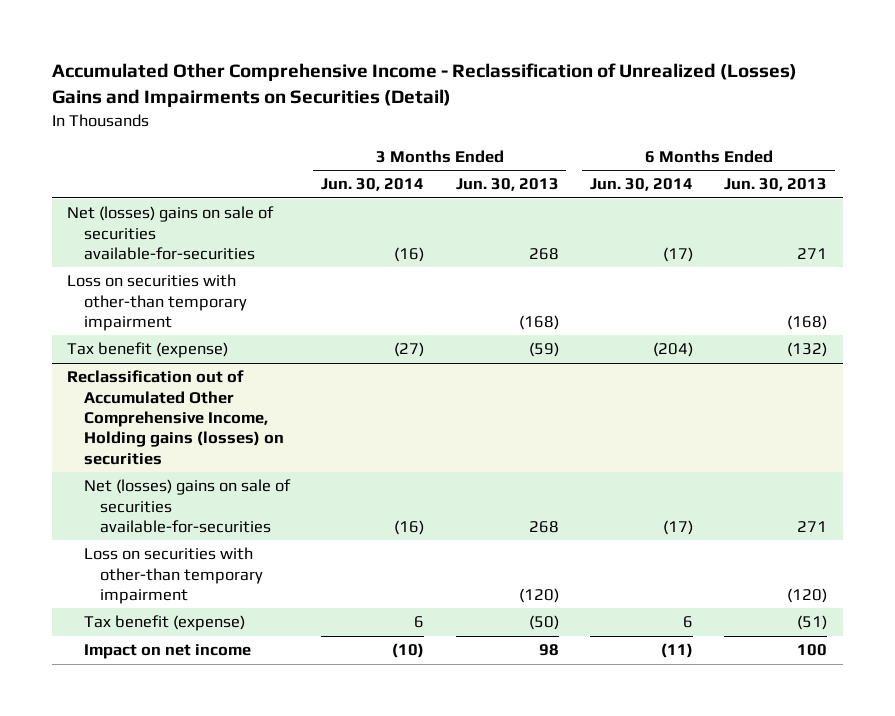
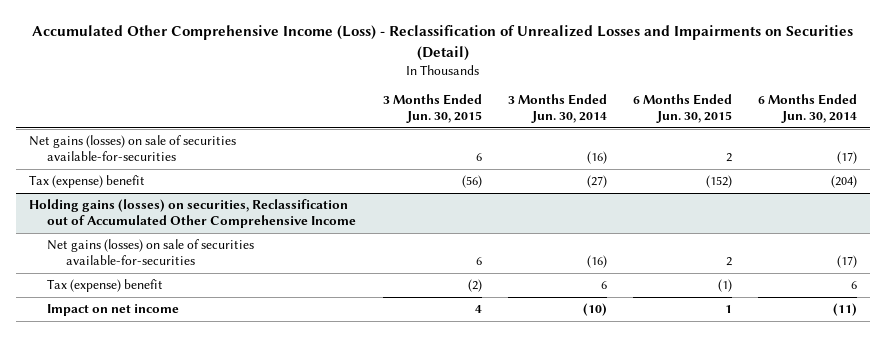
[51,63,797,108] Accumulated Other Comprehensive Income - Reclassification of Unrealized (Losses) Gains and Impairments on Securities (Detail) -> [32,25,854,61] Accumulated Other Comprehensive Income (Loss) - Reclassification of Unrealized Losses and Impairments on Securities (Detail)
[455,178,559,192] Jun. 30, 2013 -> none
[724,178,828,192] Jun. 30, 2013 -> none
none -> [382,94,482,123] 3 Months Ended Jun. 30, 2015
none -> [633,94,733,123] 6 Months Ended Jun. 30, 2015
[67,274,247,331] Loss on securities with other-than temporary impairment -> none
[83,547,264,604] Loss on securities with other-than temporary impairment -> none
[67,206,275,260] Net (losses) gains on sale of securities available-for-securities -> [28,135,236,161] Net gains (losses) on sale of securities available-for-securities
[67,342,229,359] Tax benefit (expense) -> [28,175,145,189] Tax (expense) benefit
[67,370,284,465] Reclassification out of Accumulated Other Comprehensive Income, Holding gains (losses) on securities -> [28,199,357,228] Holding gains (losses) on securities, Reclassification out of Accumulated Other Comprehensive Income
[83,479,291,533] Net (losses) gains on sale of securities available-for-securities -> [47,239,255,265] Net gains (losses) on sale of securities available-for-securities
[83,615,245,632] Tax benefit (expense) -> [47,279,164,293] Tax (expense) benefit

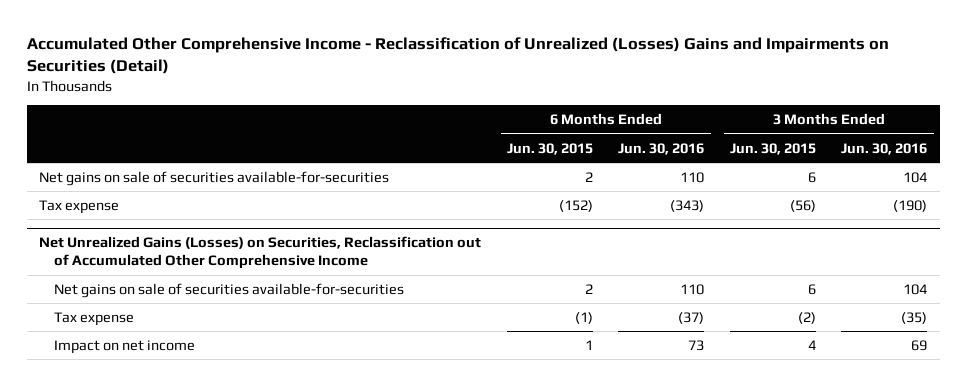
[32,25,854,61] Accumulated Other Comprehensive Income (Loss) - Reclassification of Unrealized Losses and Impairments on Securities (Detail) -> [26,37,889,75] Accumulated Other Comprehensive Income - Reclassification of Unrealized (Losses) Gains and Impairments on Securities (Detail)
[507,94,607,123] 3 Months Ended Jun. 30, 2014 -> none
[758,94,858,123] 6 Months Ended Jun. 30, 2014 -> none
none -> [618,142,705,155] Jun. 30, 2016
none -> [841,142,928,155] Jun. 30, 2016
[28,135,236,161] Net gains (losses) on sale of securities available-for-securities -> [39,170,390,186] Net gains on sale of securities available-for-securities
[28,175,145,189] Tax (expense) benefit -> [39,199,120,214] Tax expense
[28,199,357,228] Holding gains (losses) on securities, Reclassification out of Accumulated Other Comprehensive Income -> [39,236,482,270] Net Unrealized Gains (Losses) on Securities, Reclassification out of Accumulated Other Comprehensive Income
[47,239,255,265] Net gains (losses) on sale of securities available-for-securities -> [54,282,405,298] Net gains on sale of securities available-for-securities
[47,279,164,293] Tax (expense) benefit -> [54,311,135,326] Tax expense

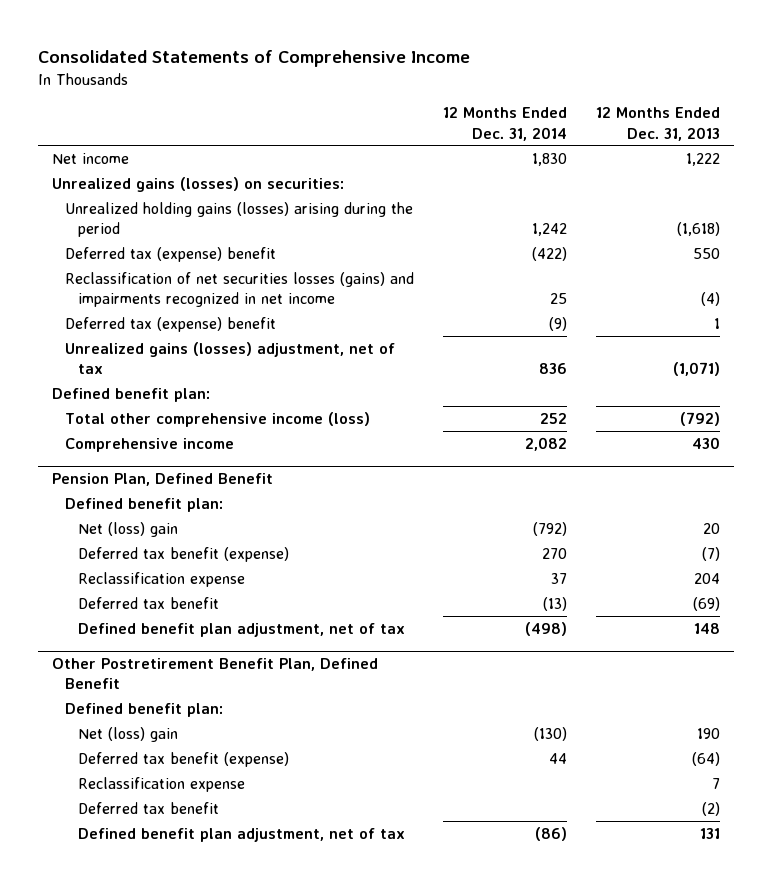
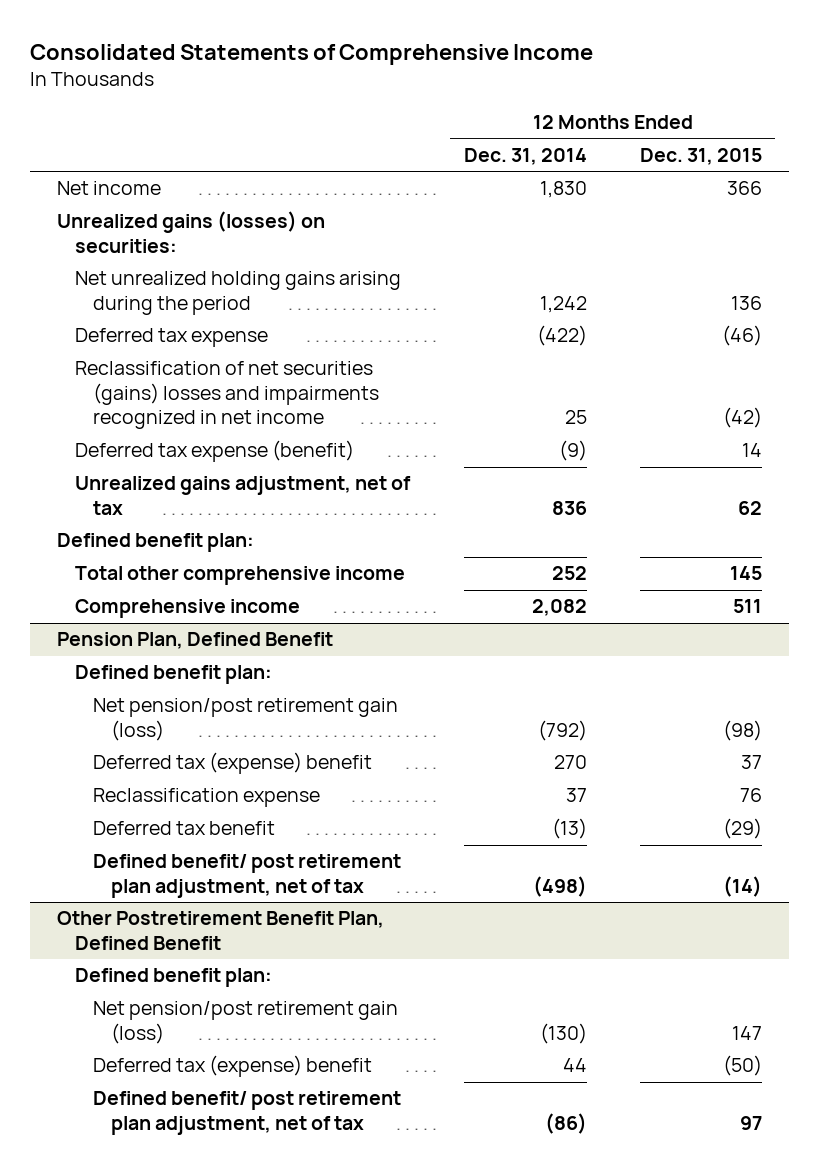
[595,107,720,141] 12 Months Ended Dec. 31, 2013 -> none
none -> [640,147,763,165] Dec. 31, 2015
[65,201,414,237] Unrealized holding gains (losses) arising during the period -> [75,271,402,315] Net unrealized holding gains arising during the period
[65,246,277,262] Deferred tax (expense) benefit -> [75,328,269,348] Deferred tax expense
[65,271,415,307] Reclassification of net securities losses (gains) and impairments recognized in net income -> [75,361,380,430] Reclassification of net securities (gains) losses and impairments recognized in net income
[65,316,277,332] Deferred tax (expense) benefit -> [75,440,355,463] Deferred tax expense (benefit)
[65,341,396,374] Unrealized gains (losses) adjustment, net of tax -> [75,476,412,515] Unrealized gains adjustment, net of tax
[65,411,371,427] Total other comprehensive income (loss) -> [75,566,406,586] Total other comprehensive income
[77,521,178,537] Net (loss) gain -> [93,698,399,741] Net pension/post retirement gain (loss)
[77,546,289,562] Deferred tax benefit (expense) -> [93,752,373,775] Deferred tax (expense) benefit
[77,622,405,637] Defined benefit plan adjustment, net of tax -> [93,854,402,898] Defined benefit/ post retirement plan adjustment, net of tax
[77,776,245,792] Reclassification expense -> none
[77,801,219,814] Deferred tax benefit -> none
[77,726,178,742] Net (loss) gain -> [93,1001,399,1044] Net pension/post retirement gain (loss)
[77,751,289,767] Deferred tax benefit (expense) -> [93,1055,373,1078] Deferred tax (expense) benefit
[77,827,405,842] Defined benefit plan adjustment, net of tax -> [93,1091,402,1135] Defined benefit/ post retirement plan adjustment, net of tax

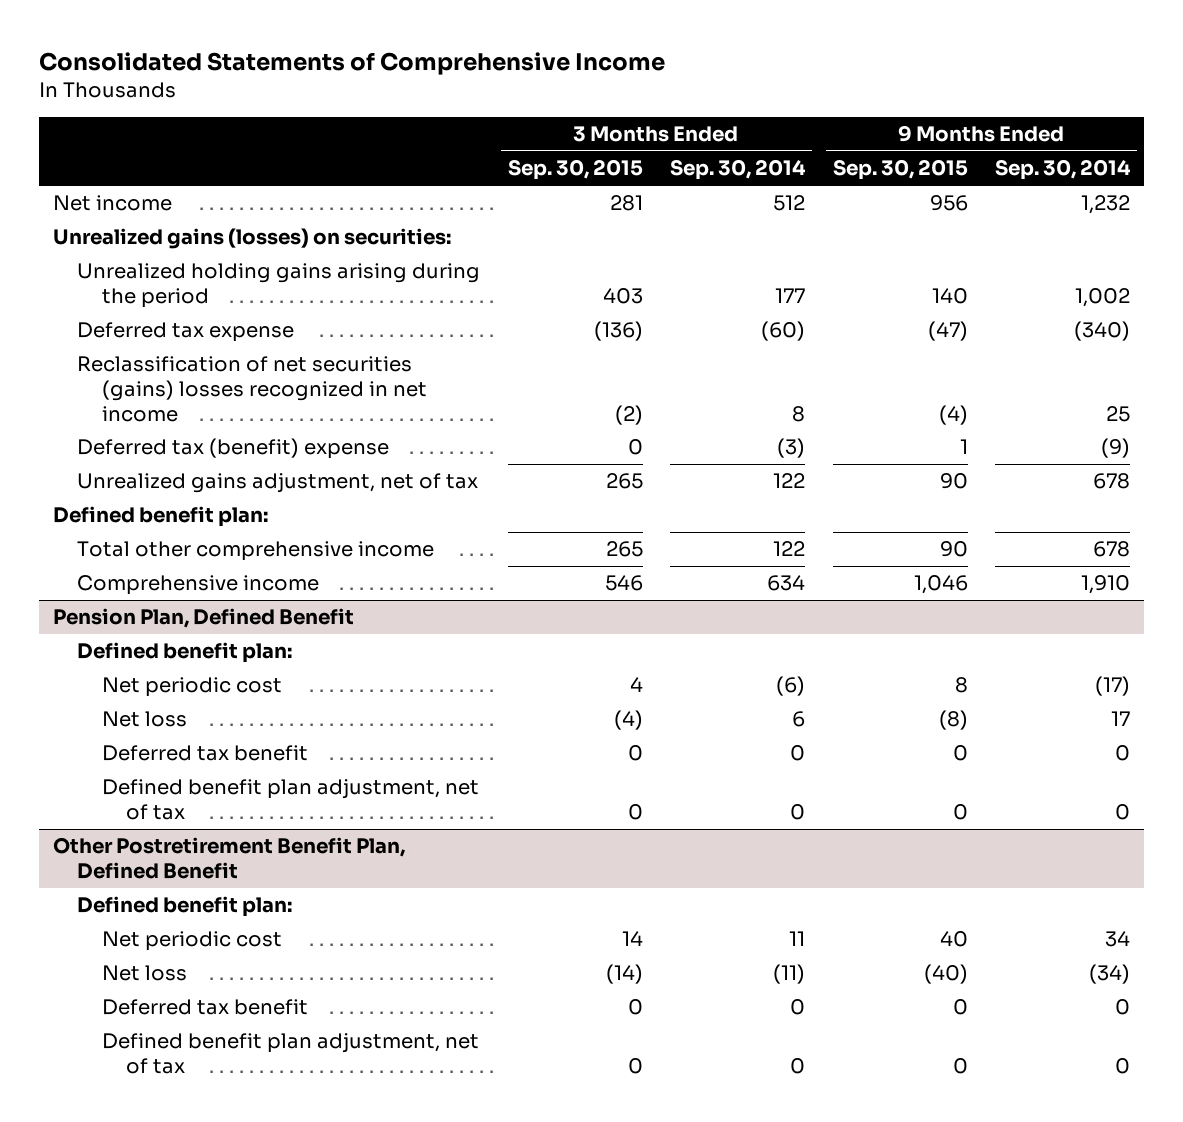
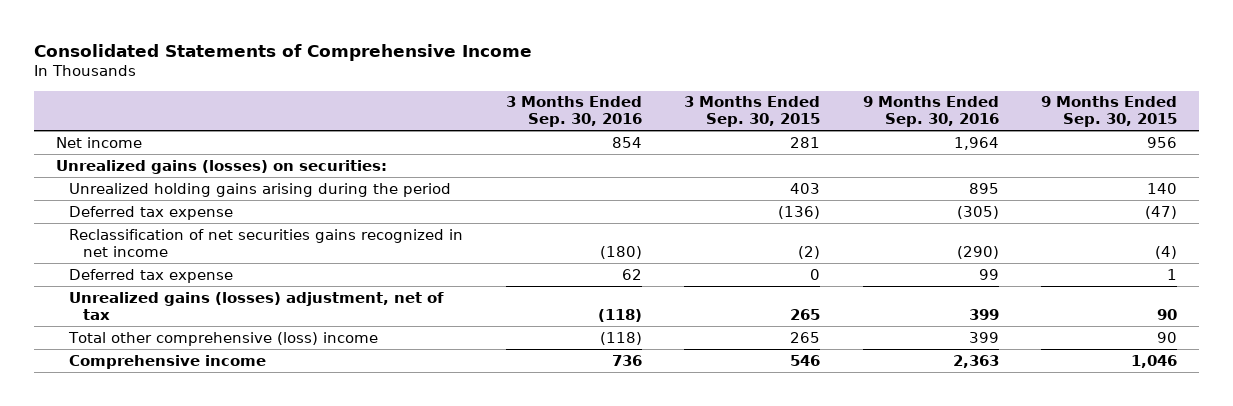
[670,159,807,181] Sep. 30, 2014 -> none
[995,159,1132,181] Sep. 30, 2014 -> none
none -> [505,96,642,128] 3 Months Ended Sep. 30, 2016
none -> [862,96,999,128] 9 Months Ended Sep. 30, 2016
[52,506,268,528] Defined benefit plan: -> none
[77,356,427,422] Reclassification of net securities (gains) losses recognized in net income -> [69,228,464,257] Reclassification of net securities gains recognized in net income
[77,438,390,460] Deferred tax (benefit) expense -> [69,268,234,283] Deferred tax expense
[77,473,479,494] Unrealized gains adjustment, net of tax -> [69,291,445,320] Unrealized gains (losses) adjustment, net of tax
[77,541,435,562] Total other comprehensive income -> [68,331,379,346] Total other comprehensive (loss) income
[52,608,354,629] Pension Plan, Defined Benefit -> none
[77,642,293,664] Defined benefit plan: -> none
[101,677,282,698] Net periodic cost -> none
[101,711,187,728] Net loss -> none
[101,745,308,762] Deferred tax benefit -> none
[101,779,479,820] Defined benefit plan adjustment, net of tax -> none
[52,837,405,879] Other Postretirement Benefit Plan, Defined Benefit -> none
[77,896,293,918] Defined benefit plan: -> none
[101,931,282,952] Net periodic cost -> none
[101,965,187,982] Net loss -> none
[101,999,308,1016] Deferred tax benefit -> none
[101,1033,479,1074] Defined benefit plan adjustment, net of tax -> none

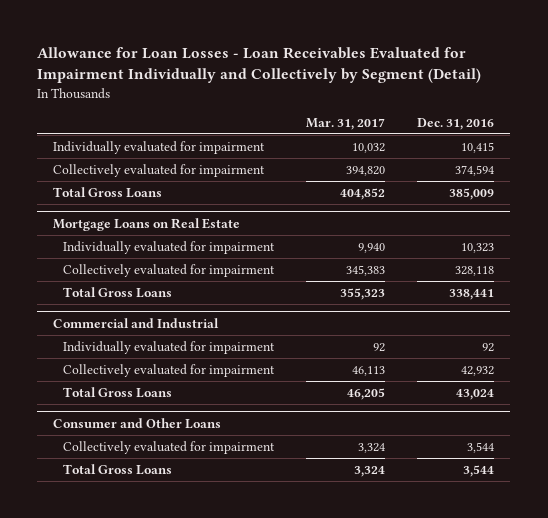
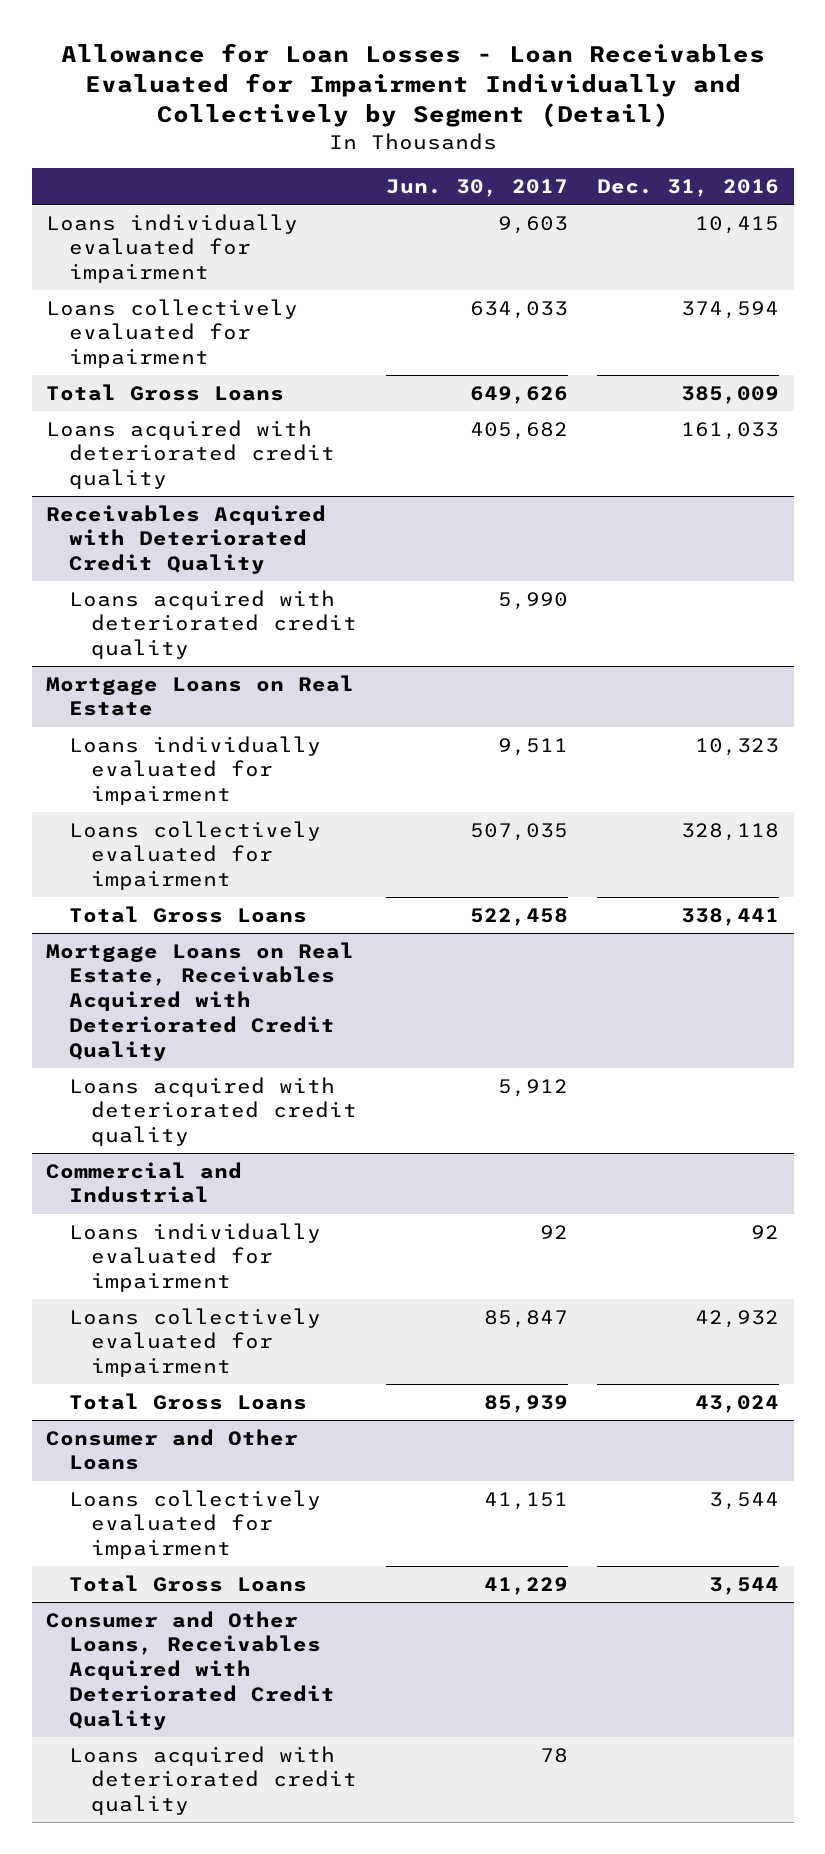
[306,117,386,130] Mar. 31, 2017 -> none
none -> [386,179,569,198] Jun. 30, 2017
[53,140,266,154] Individually evaluated for impairment -> [46,213,299,284] Loans individually evaluated for impairment
[53,163,266,177] Collectively evaluated for impairment -> [46,298,299,369] Loans collectively evaluated for impairment
none -> [46,419,335,490] Loans acquired with deteriorated credit quality
none -> [46,504,327,575] Receivables Acquired with Deteriorated Credit Quality
none -> [68,589,357,660] Loans acquired with deteriorated credit quality
[63,240,276,254] Individually evaluated for impairment -> [68,735,321,806] Loans individually evaluated for impairment
[63,263,276,277] Collectively evaluated for impairment -> [68,820,321,891] Loans collectively evaluated for impairment
none -> [46,941,355,1061] Mortgage Loans on Real Estate, Receivables Acquired with Deteriorated Credit Quality
none -> [68,1076,357,1147] Loans acquired with deteriorated credit quality
[63,340,276,354] Individually evaluated for impairment -> [68,1222,321,1293] Loans individually evaluated for impairment
[63,363,276,377] Collectively evaluated for impairment -> [68,1307,321,1378] Loans collectively evaluated for impairment
[63,440,276,454] Collectively evaluated for impairment -> [68,1489,321,1560] Loans collectively evaluated for impairment
none -> [46,1610,335,1730] Consumer and Other Loans, Receivables Acquired with Deteriorated Credit Quality
none -> [68,1745,357,1816] Loans acquired with deteriorated credit quality

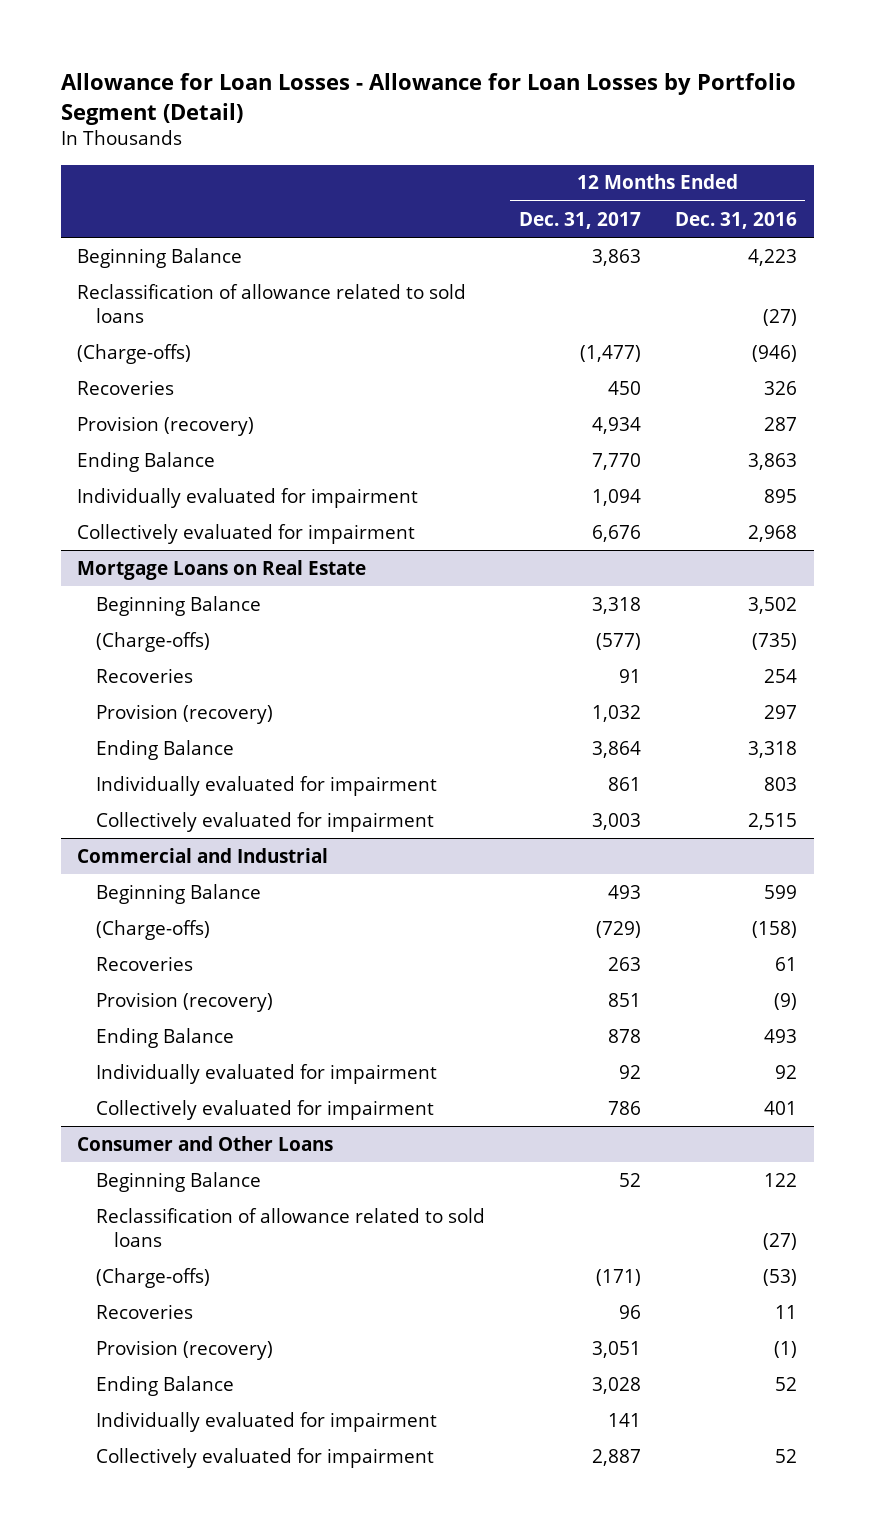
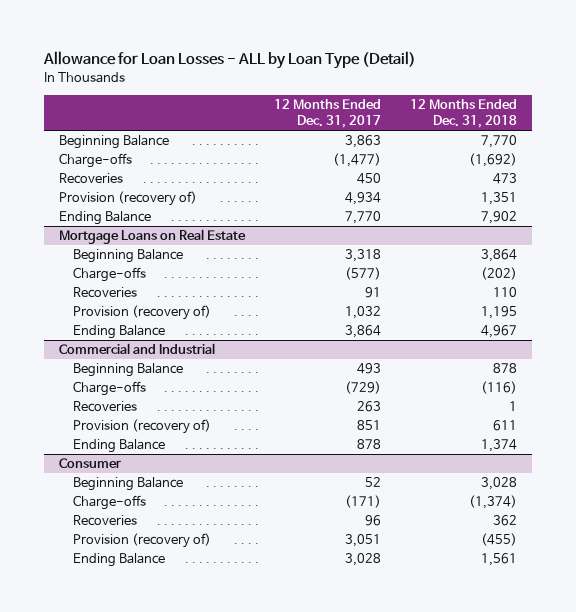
[60,73,796,125] Allowance for Loan Losses - Allowance for Loan Losses by Portfolio Segment (Detail) -> [42,51,416,70] Allowance for Loan Losses - ALL by Loan Type (Detail)
[674,211,797,229] Dec. 31, 2016 -> none
none -> [410,99,518,129] 12 Months Ended Dec. 31, 2018
[77,283,467,324] Reclassification of allowance related to sold loans -> none
[77,343,192,364] (Charge-offs) -> [58,153,132,169] Charge-offs
[77,415,255,436] Provision (recovery) -> [58,191,197,207] Provision (recovery of)
[77,487,419,508] Individually evaluated for impairment -> none
[77,523,416,544] Collectively evaluated for impairment -> none
[95,631,210,652] (Charge-offs) -> [72,267,146,283] Charge-offs
[95,703,273,724] Provision (recovery) -> [72,305,211,321] Provision (recovery of)
[95,775,437,796] Individually evaluated for impairment -> none
[95,811,434,832] Collectively evaluated for impairment -> none
[95,919,210,940] (Charge-offs) -> [72,381,146,397] Charge-offs
[95,991,273,1012] Provision (recovery) -> [72,419,211,435] Provision (recovery of)
[95,1063,437,1084] Individually evaluated for impairment -> none
[95,1099,434,1120] Collectively evaluated for impairment -> none
[77,1135,334,1151] Consumer and Other Loans -> [58,458,121,469] Consumer
[95,1207,485,1248] Reclassification of allowance related to sold loans -> none
[95,1267,210,1288] (Charge-offs) -> [72,495,146,511] Charge-offs
[95,1339,273,1360] Provision (recovery) -> [72,533,211,549] Provision (recovery of)
[95,1411,437,1432] Individually evaluated for impairment -> none
[95,1447,434,1468] Collectively evaluated for impairment -> none

